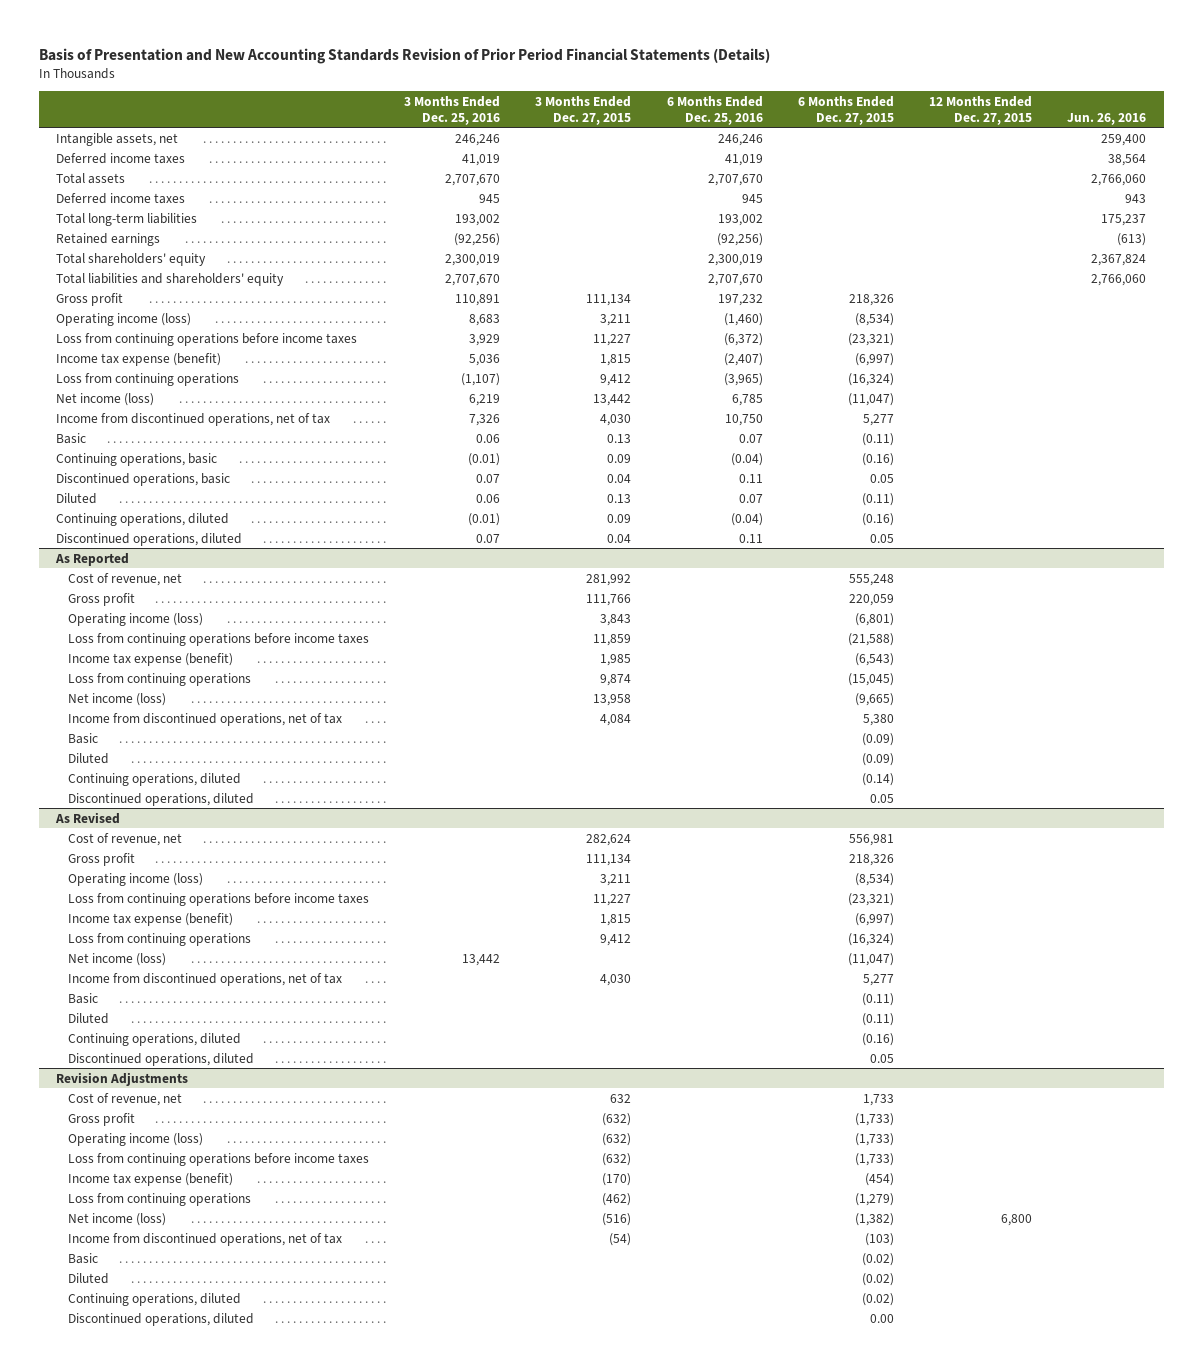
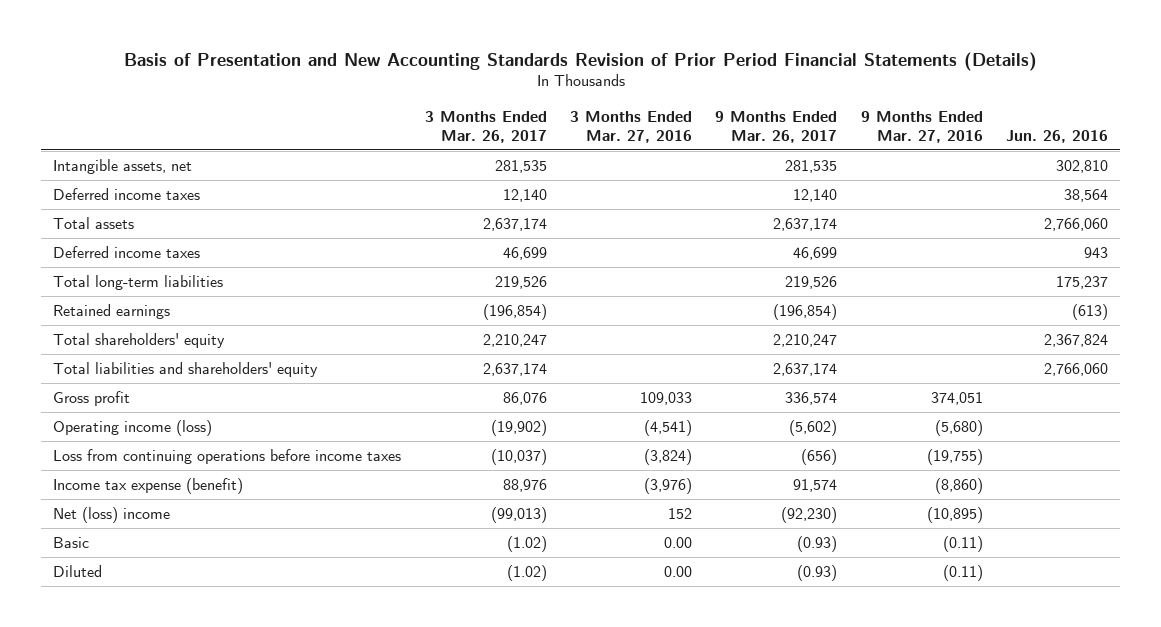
[404,95,501,125] 3 Months Ended Dec. 25, 2016 -> none
[535,95,632,125] 3 Months Ended Dec. 27, 2015 -> none
[666,95,763,125] 6 Months Ended Dec. 25, 2016 -> none
[797,95,894,125] 6 Months Ended Dec. 27, 2015 -> none
[929,95,1033,125] 12 Months Ended Dec. 27, 2015 -> none
none -> [424,110,547,143] 3 Months Ended Mar. 26, 2017
none -> [569,110,692,143] 3 Months Ended Mar. 27, 2016
none -> [715,110,838,143] 9 Months Ended Mar. 26, 2017
none -> [860,110,983,143] 9 Months Ended Mar. 27, 2016
[1101,133,1147,146] 259,400 -> [1056,159,1109,173] 302,810
[56,372,240,386] Loss from continuing operations -> none
[56,412,331,426] Income from discontinued operations, net of tax -> none
[56,392,155,406] Net income (loss) -> [53,506,171,523] Net (loss) income
[56,452,218,466] Continuing operations, basic -> none
[56,472,231,486] Discontinued operations, basic -> none
[56,512,230,526] Continuing operations, diluted -> none
[56,532,243,546] Discontinued operations, diluted -> none
[55,552,130,566] As Reported -> none
[67,572,182,586] Cost of revenue, net -> none
[67,592,135,606] Gross profit -> none
[67,612,203,626] Operating income (loss) -> none
[67,632,369,646] Loss from continuing operations before income taxes -> none
[67,652,233,666] Income tax expense (benefit) -> none
[67,672,251,686] Loss from continuing operations -> none
[67,692,166,706] Net income (loss) -> none
[67,712,342,726] Income from discontinued operations, net of tax -> none
[67,732,98,744] Basic -> none
[67,752,109,764] Diluted -> none
[67,772,241,786] Continuing operations, diluted -> none
[67,792,254,806] Discontinued operations, diluted -> none
[55,811,121,824] As Revised -> none
[67,832,182,846] Cost of revenue, net -> none
[67,852,135,866] Gross profit -> none
[67,872,203,886] Operating income (loss) -> none
[67,892,369,906] Loss from continuing operations before income taxes -> none
[67,912,233,926] Income tax expense (benefit) -> none
[67,932,251,946] Loss from continuing operations -> none
[67,952,166,966] Net income (loss) -> none
[67,972,342,986] Income from discontinued operations, net of tax -> none
[67,992,98,1004] Basic -> none
[67,1012,109,1024] Diluted -> none
[67,1032,241,1046] Continuing operations, diluted -> none
[67,1052,254,1066] Discontinued operations, diluted -> none
[56,1071,189,1086] Revision Adjustments -> none
[67,1092,182,1106] Cost of revenue, net -> none
[67,1112,135,1126] Gross profit -> none
[67,1132,203,1146] Operating income (loss) -> none
[67,1152,369,1166] Loss from continuing operations before income taxes -> none
[67,1172,233,1186] Income tax expense (benefit) -> none
[67,1192,251,1206] Loss from continuing operations -> none
[67,1212,166,1226] Net income (loss) -> none
[67,1232,342,1246] Income from discontinued operations, net of tax -> none
[67,1252,98,1264] Basic -> none
[67,1272,109,1284] Diluted -> none
[67,1292,241,1306] Continuing operations, diluted -> none
[67,1312,254,1326] Discontinued operations, diluted -> none

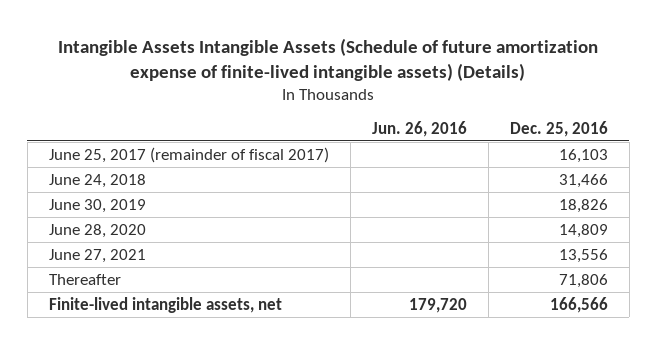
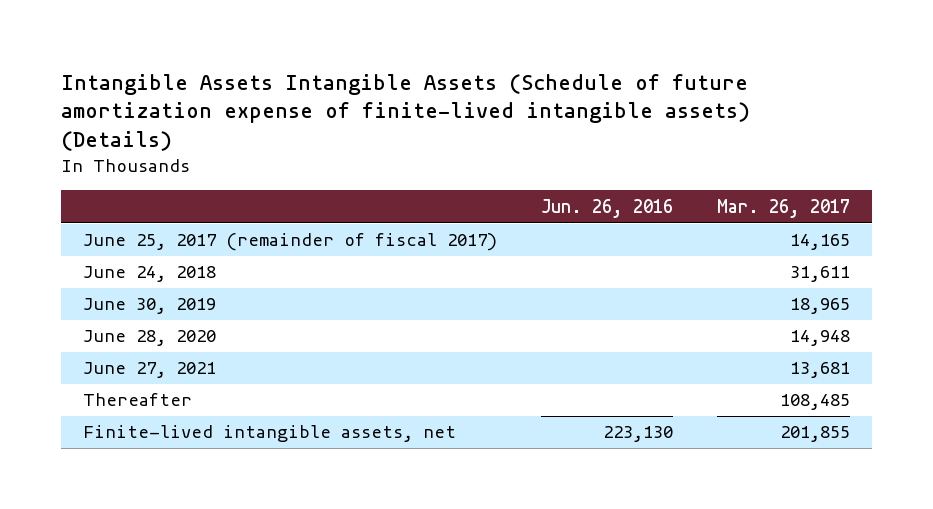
[509,120,608,137] Dec. 25, 2016 -> none
none -> [717,198,851,218] Mar. 26, 2017
[408,297,467,313] 179,720 -> [603,426,674,443] 223,130

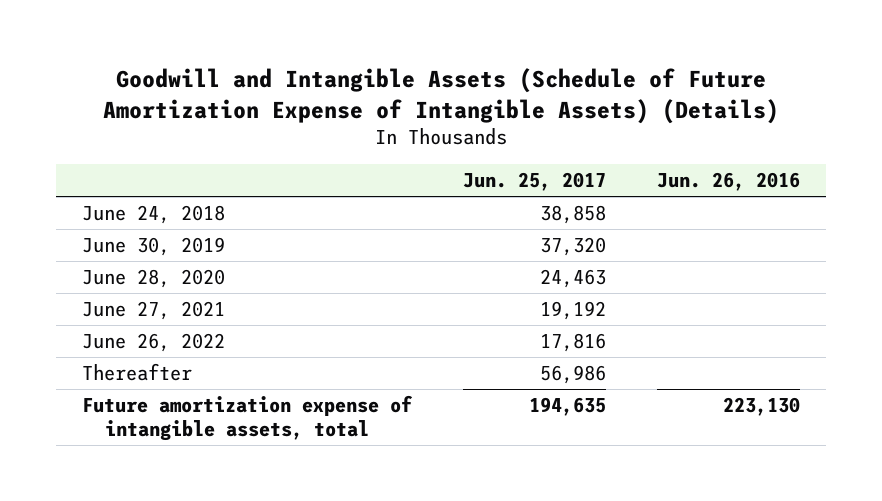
[60,73,750,152] Intangible Assets Intangible Assets (Schedule of future amortization expense of finite-lived intangible assets) (Details) -> [103,67,780,124] Goodwill and Intangible Assets (Schedule of Future Amortization Expense of Intangible Assets) (Details)
[717,198,851,218] Mar. 26, 2017 -> none
none -> [463,172,607,192] Jun. 25, 2017
[82,233,497,252] June 25, 2017 (remainder of fiscal 2017) -> none
none -> [81,332,225,352] June 26, 2022
[82,425,456,443] Finite-lived intangible assets, net -> [81,394,413,442] Future amortization expense of intangible assets, total

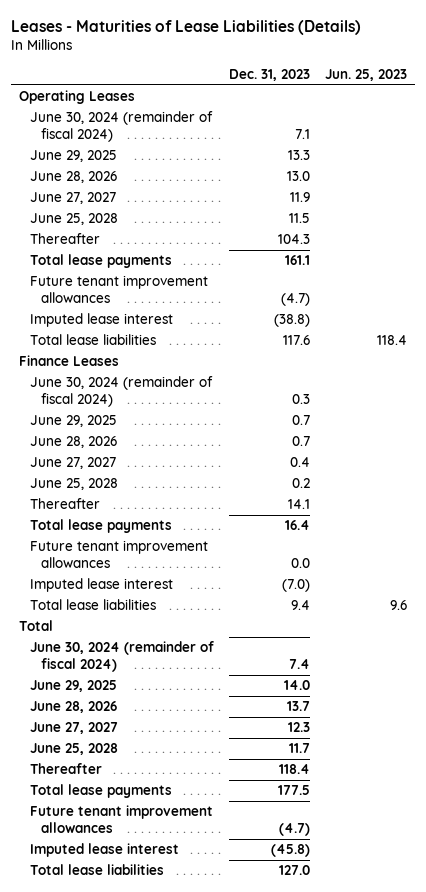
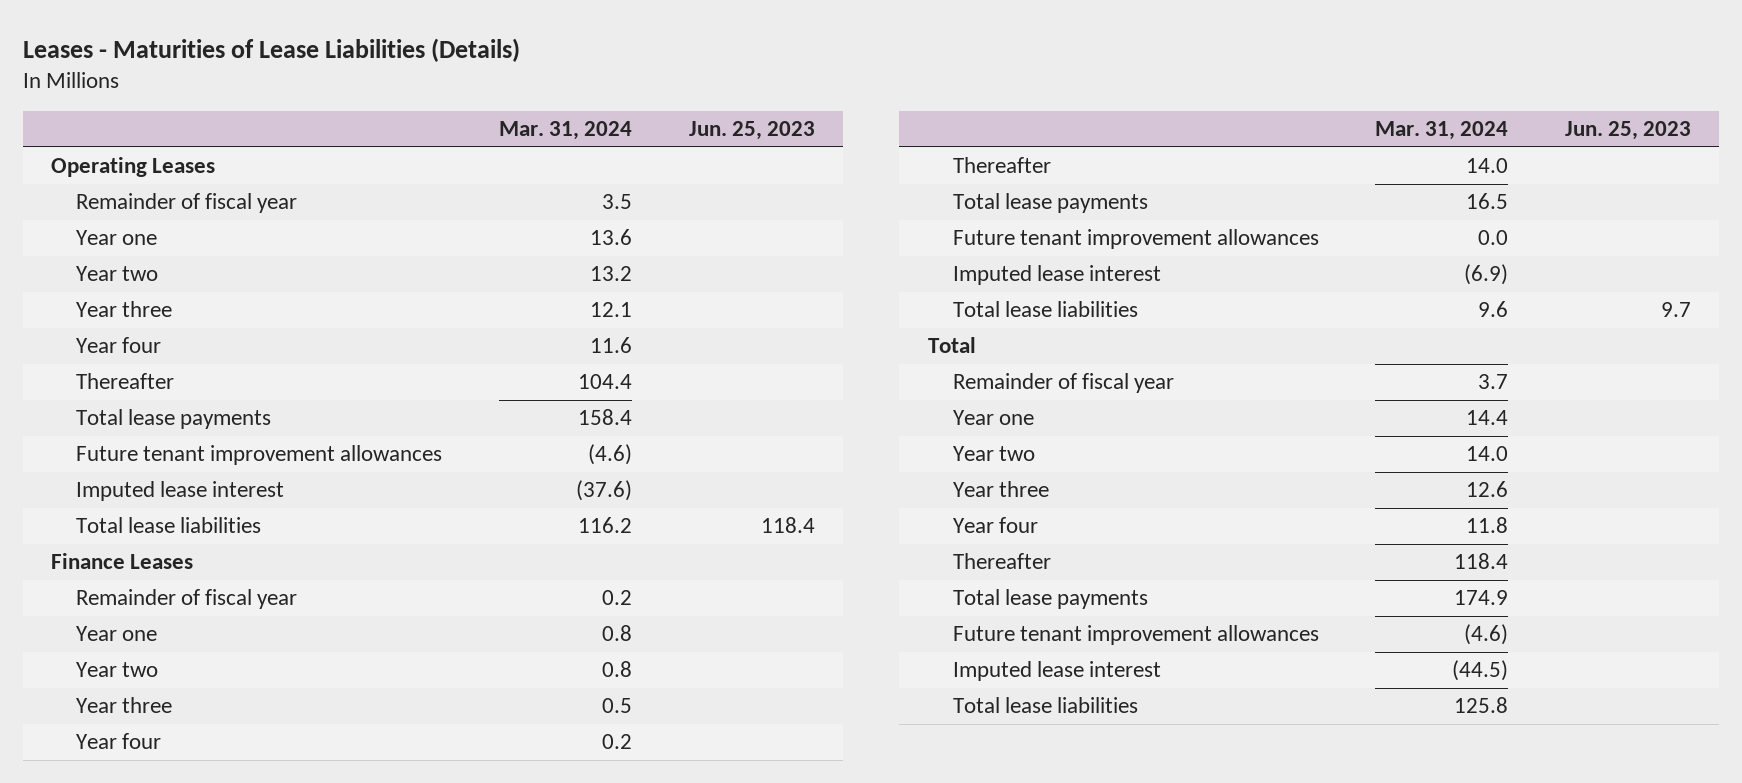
[228,68,310,81] Dec. 31, 2023 -> none
none -> [498,121,632,141] Mar. 31, 2024
[29,111,213,142] June 30, 2024 (remainder of fiscal 2024) -> [76,193,298,214] Remainder of fiscal year
[29,150,117,163] June 29, 2025 -> [76,230,158,246] Year one
[29,171,117,184] June 28, 2026 -> [76,266,159,282] Year two
[29,192,116,205] June 27, 2027 -> [76,301,173,318] Year three
[29,213,118,226] June 25, 2028 -> [76,337,162,354] Year four
[29,376,213,407] June 30, 2024 (remainder of fiscal 2024) -> [76,589,298,610] Remainder of fiscal year
[29,415,117,428] June 29, 2025 -> [76,626,158,642] Year one
[29,436,117,449] June 28, 2026 -> [76,662,159,678] Year two
[29,457,116,470] June 27, 2027 -> [76,697,173,714] Year three
[29,478,118,491] June 25, 2028 -> [76,733,162,750] Year four
[390,600,408,611] 9.6 -> [1661,302,1692,318] 9.7
[29,641,214,672] June 30, 2024 (remainder of fiscal 2024) -> [952,373,1174,394] Remainder of fiscal year
[29,680,117,693] June 29, 2025 -> [952,410,1034,426] Year one
[29,701,117,714] June 28, 2026 -> [952,446,1035,462] Year two
[29,722,118,735] June 27, 2027 -> [952,481,1049,498] Year three
[29,743,118,756] June 25, 2028 -> [952,517,1038,534] Year four

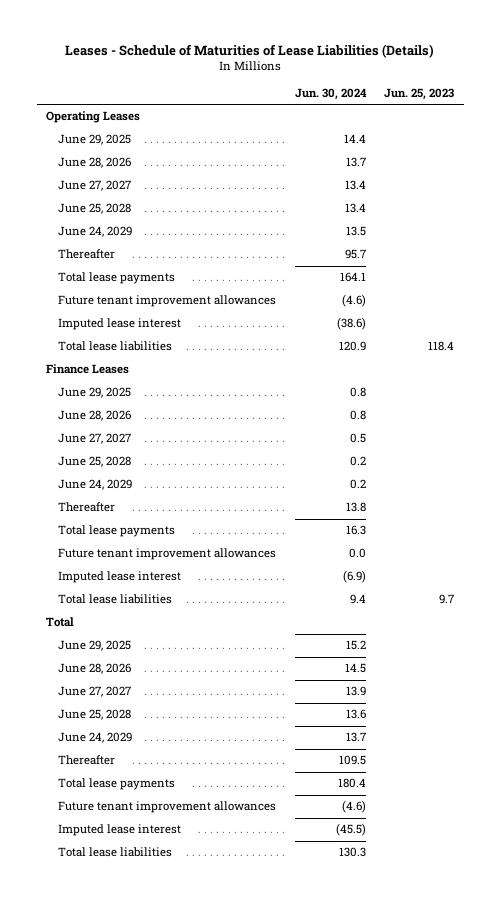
[22,37,520,62] Leases - Maturities of Lease Liabilities (Details) -> [65,43,435,58] Leases - Schedule of Maturities of Lease Liabilities (Details)
[498,121,632,141] Mar. 31, 2024 -> none
none -> [294,88,367,101] Jun. 30, 2024
[76,193,298,214] Remainder of fiscal year -> none
[76,230,158,246] Year one -> [57,134,131,146] June 29, 2025
[76,266,159,282] Year two -> [57,157,131,169] June 28, 2026
[76,301,173,318] Year three -> [57,180,131,192] June 27, 2027
[76,337,162,354] Year four -> [57,203,131,215] June 25, 2028
none -> [57,226,132,238] June 24, 2029
[76,589,298,610] Remainder of fiscal year -> none
[76,626,158,642] Year one -> [57,387,131,399] June 29, 2025
[76,662,159,678] Year two -> [57,410,131,422] June 28, 2026
[76,697,173,714] Year three -> [57,433,131,445] June 27, 2027
[76,733,162,750] Year four -> [57,456,131,468] June 25, 2028
none -> [57,479,132,491] June 24, 2029
[952,373,1174,394] Remainder of fiscal year -> none
[952,410,1034,426] Year one -> none
[952,446,1035,462] Year two -> none
[952,481,1049,498] Year three -> none
[952,517,1038,534] Year four -> none
none -> [57,640,131,652] June 29, 2025
none -> [57,663,131,675] June 28, 2026
none -> [57,686,131,698] June 27, 2027
none -> [57,709,131,721] June 25, 2028
none -> [57,732,132,744] June 24, 2029

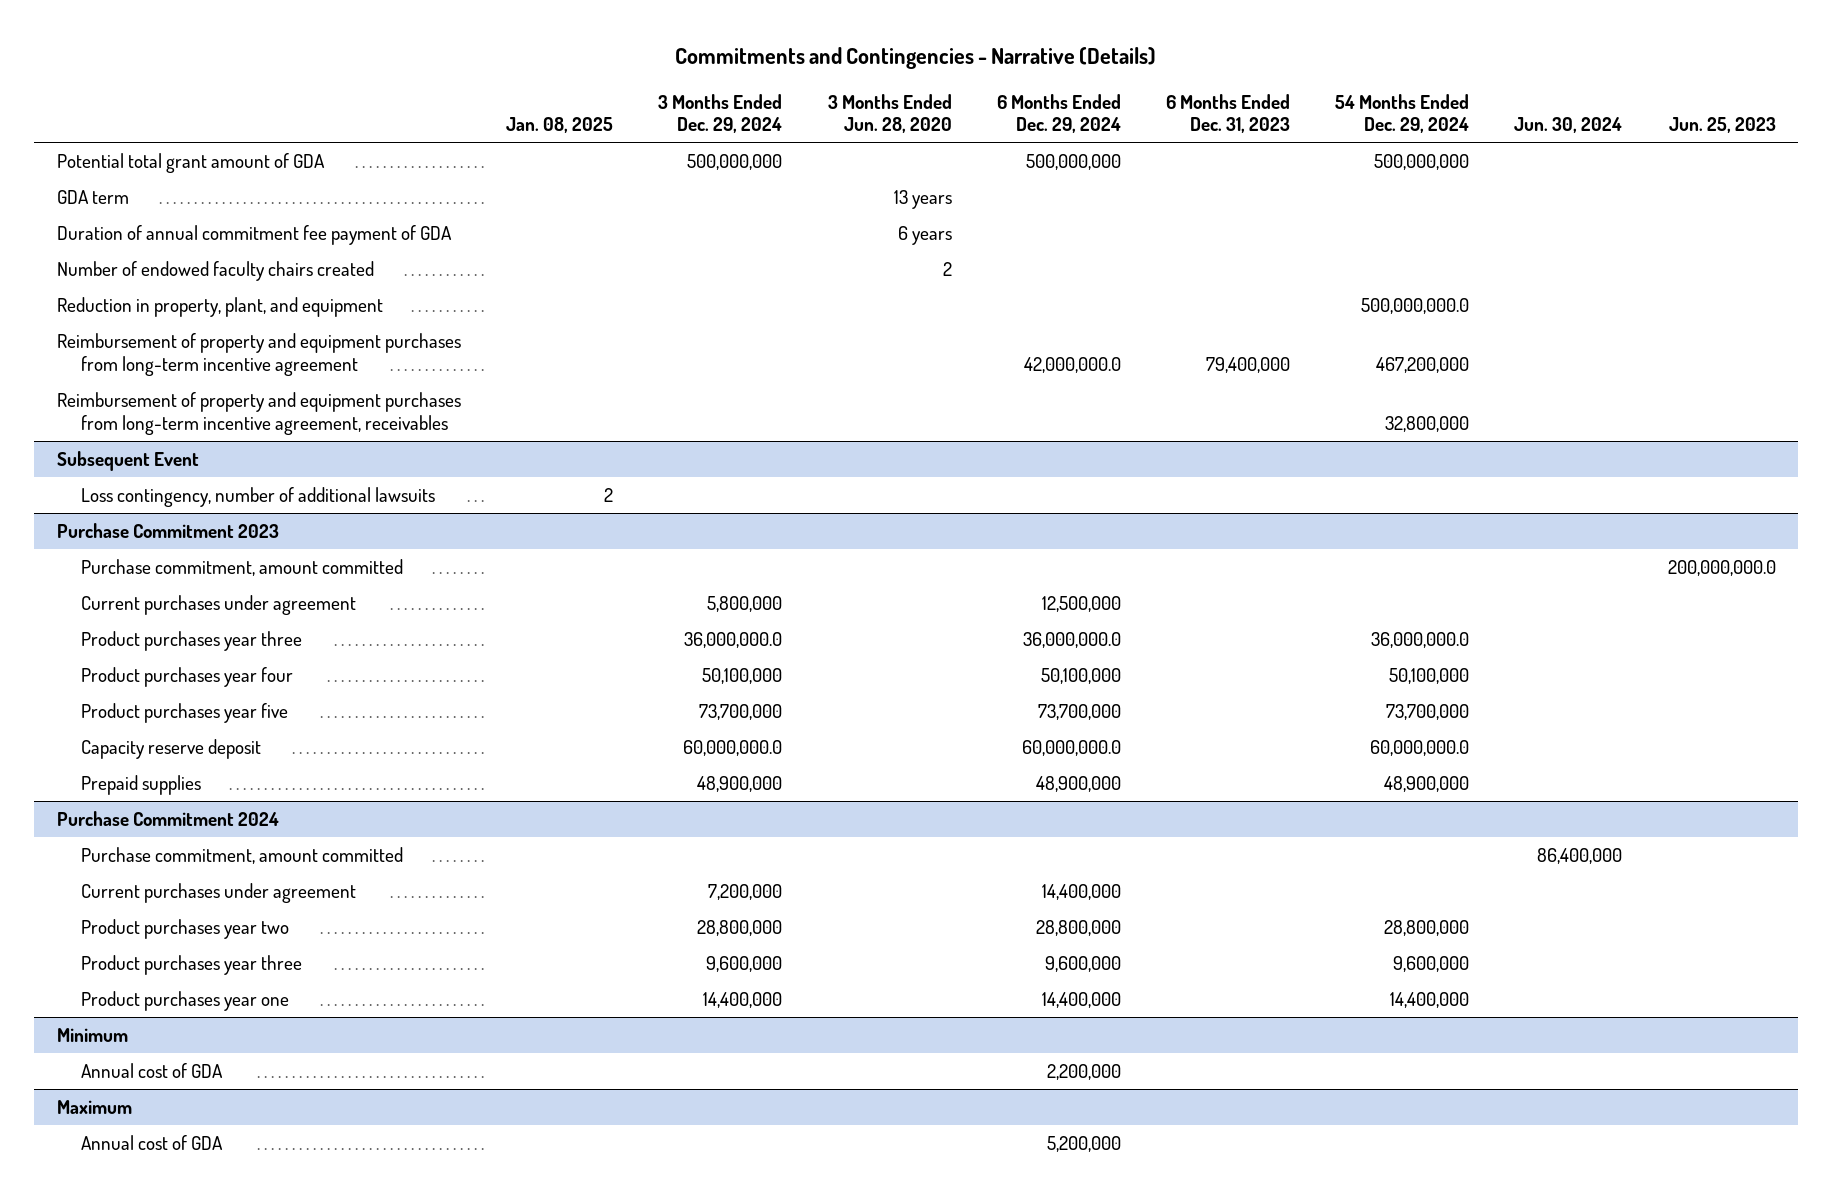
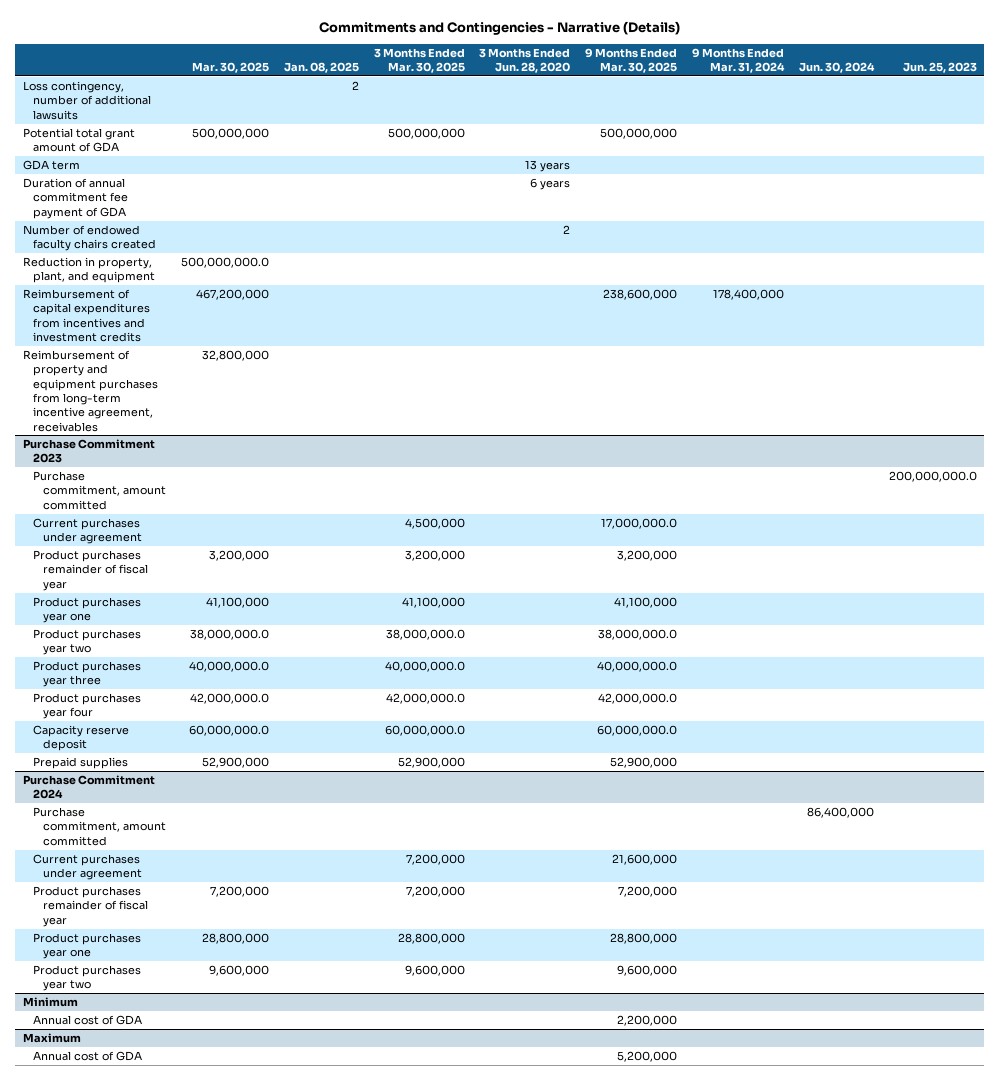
[658,93,783,134] 3 Months Ended Dec. 29, 2024 -> none
[996,93,1121,134] 6 Months Ended Dec. 29, 2024 -> none
[1166,93,1291,134] 6 Months Ended Dec. 31, 2023 -> none
[1335,93,1470,134] 54 Months Ended Dec. 29, 2024 -> none
none -> [192,61,270,73] Mar. 30, 2025
none -> [373,47,465,73] 3 Months Ended Mar. 30, 2025
none -> [585,47,678,73] 9 Months Ended Mar. 30, 2025
none -> [692,47,786,73] 9 Months Ended Mar. 31, 2024
none -> [22,81,151,120] Loss contingency, number of additional lawsuits
[57,333,462,376] Reimbursement of property and equipment purchases from long-term incentive agreement -> [22,289,150,342] Reimbursement of capital expenditures from incentives and investment credits
[57,451,200,472] Subsequent Event -> none
[81,487,436,508] Loss contingency, number of additional lawsuits -> none
none -> [32,550,149,591] Product purchases remainder of fiscal year
none -> [32,597,141,624] Product purchases year one
none -> [32,629,141,656] Product purchases year two
[81,703,289,724] Product purchases year five -> none
[81,955,303,976] Product purchases year three -> none
none -> [32,886,149,927] Product purchases remainder of fiscal year
[81,919,290,940] Product purchases year two -> [32,965,141,992] Product purchases year two

